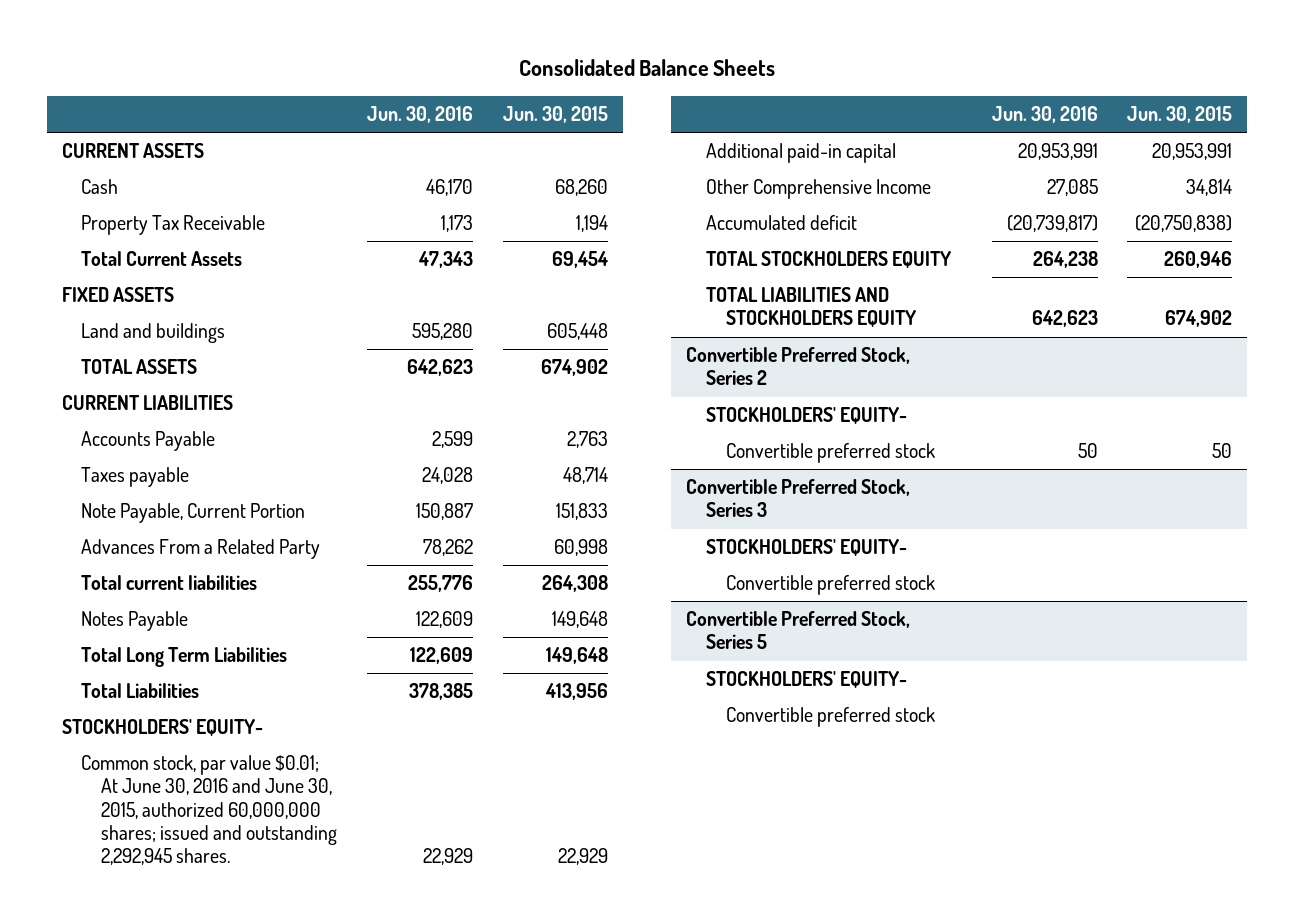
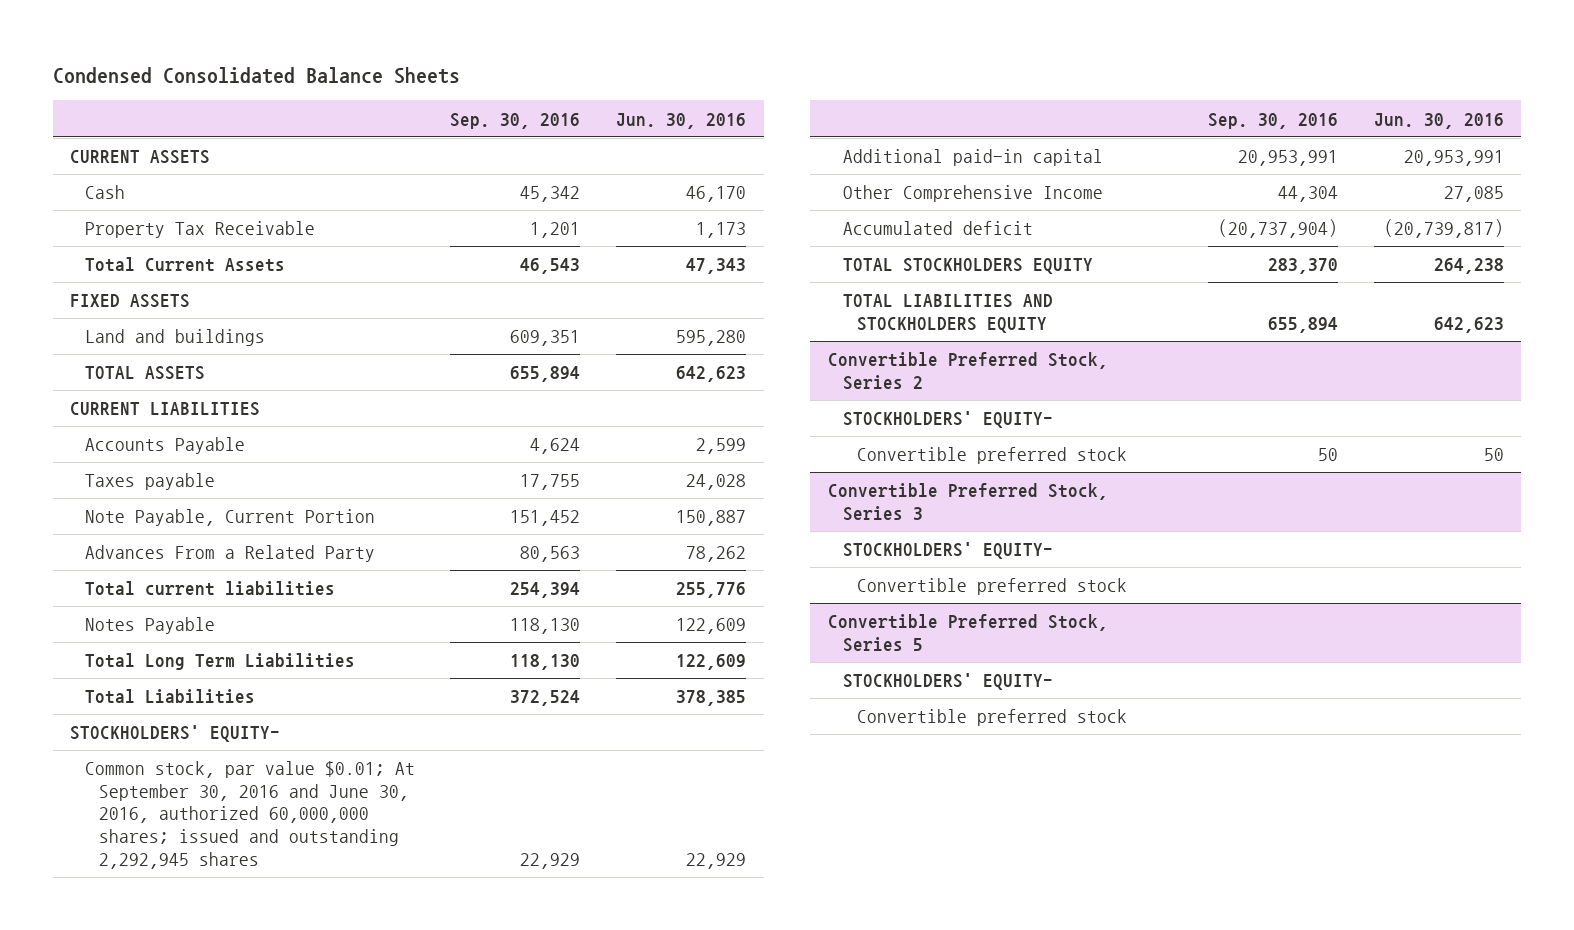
[519,59,776,77] Consolidated Balance Sheets -> [52,66,460,84] Condensed Consolidated Balance Sheets
[502,106,608,124] Jun. 30, 2015 -> none
none -> [450,112,581,129] Sep. 30, 2016
[81,755,338,866] Common stock, par value $0.01; At June 30, 2016 and June 30, 2015, authorized 60,000,000 shares; issued and outstanding 2,292,945 shares. -> [84,761,415,869] Common stock, par value $0.01; At September 30, 2016 and June 30, 2016, authorized 60,000,000 shares; issued and outstanding 2,292,945 shares

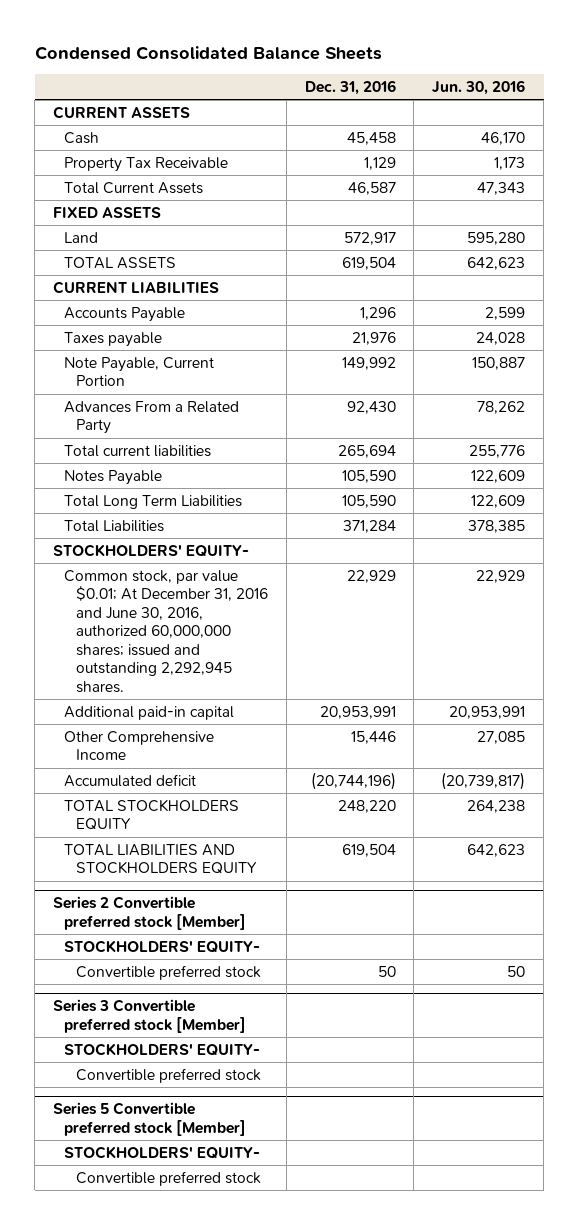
[450,112,581,129] Sep. 30, 2016 -> none
none -> [304,79,396,95] Dec. 31, 2016
[84,329,265,347] Land and buildings -> [64,231,99,243] Land
[84,761,415,869] Common stock, par value $0.01; At September 30, 2016 and June 30, 2016, authorized 60,000,000 shares; issued and outstanding 2,292,945 shares -> [64,569,268,694] Common stock, par value $0.01; At December 31, 2016 and June 30, 2016, authorized 60,000,000 shares; issued and outstanding 2,292,945 shares.
[828,352,1109,390] Convertible Preferred Stock, Series 2 -> [52,896,247,930] Series 2 Convertible preferred stock [Member]
[828,483,1109,521] Convertible Preferred Stock, Series 3 -> [52,999,247,1033] Series 3 Convertible preferred stock [Member]
[828,614,1109,652] Convertible Preferred Stock, Series 5 -> [52,1102,247,1136] Series 5 Convertible preferred stock [Member]

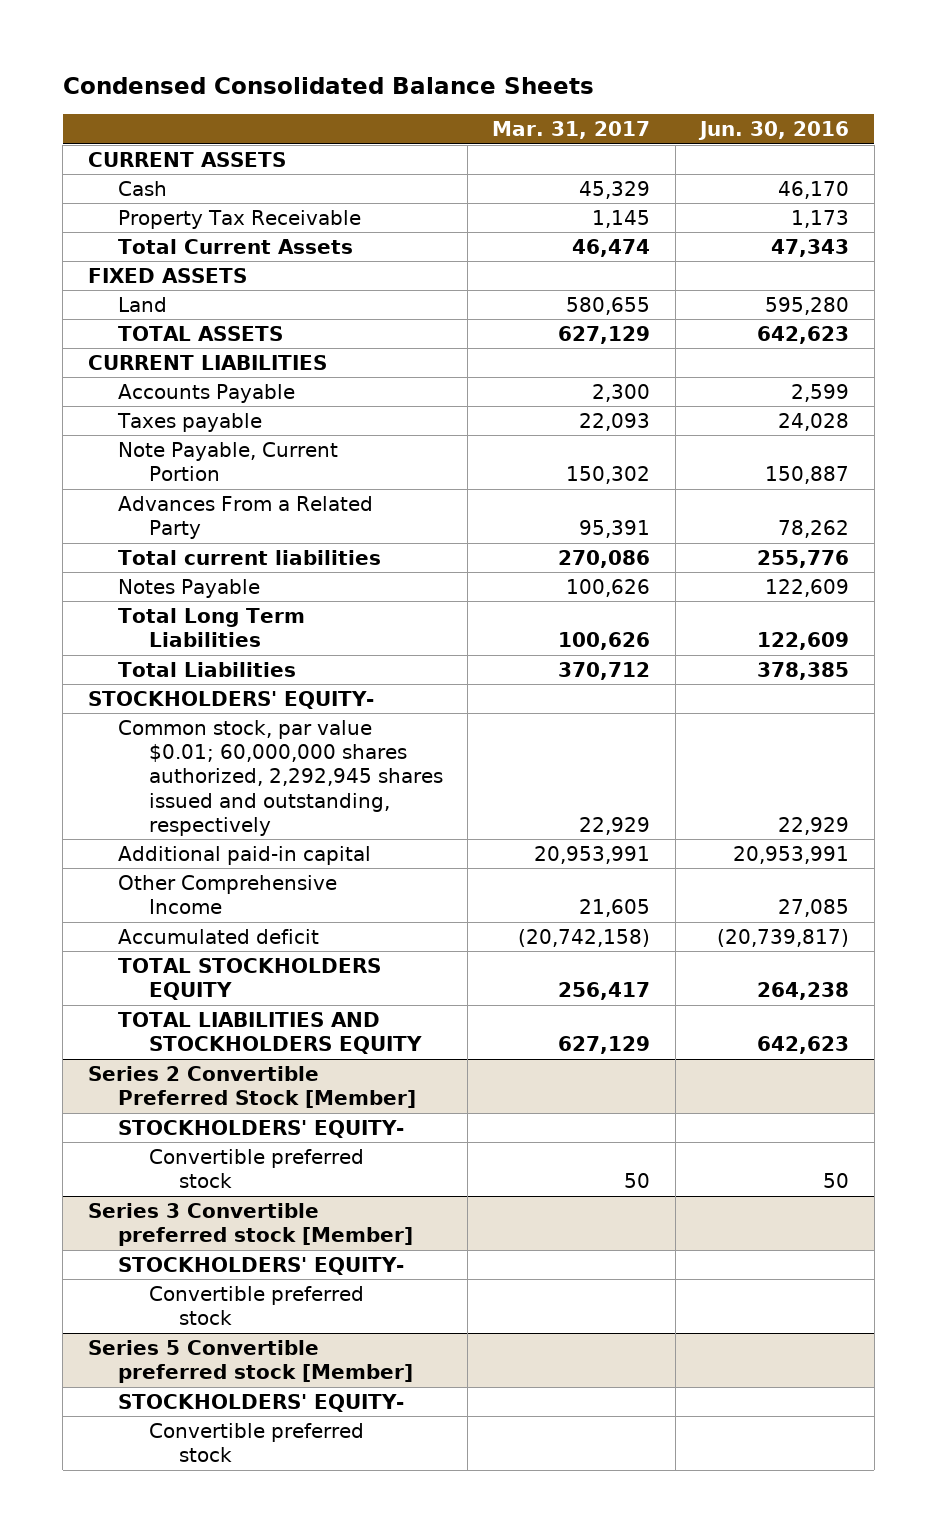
[304,79,396,95] Dec. 31, 2016 -> none
none -> [492,121,651,140] Mar. 31, 2017
[64,569,268,694] Common stock, par value $0.01; At December 31, 2016 and June 30, 2016, authorized 60,000,000 shares; issued and outstanding 2,292,945 shares. -> [118,720,443,836] Common stock, par value $0.01; 60,000,000 shares authorized, 2,292,945 shares issued and outstanding, respectively
[52,896,247,930] Series 2 Convertible preferred stock [Member] -> [87,1066,417,1109] Series 2 Convertible Preferred Stock [Member]

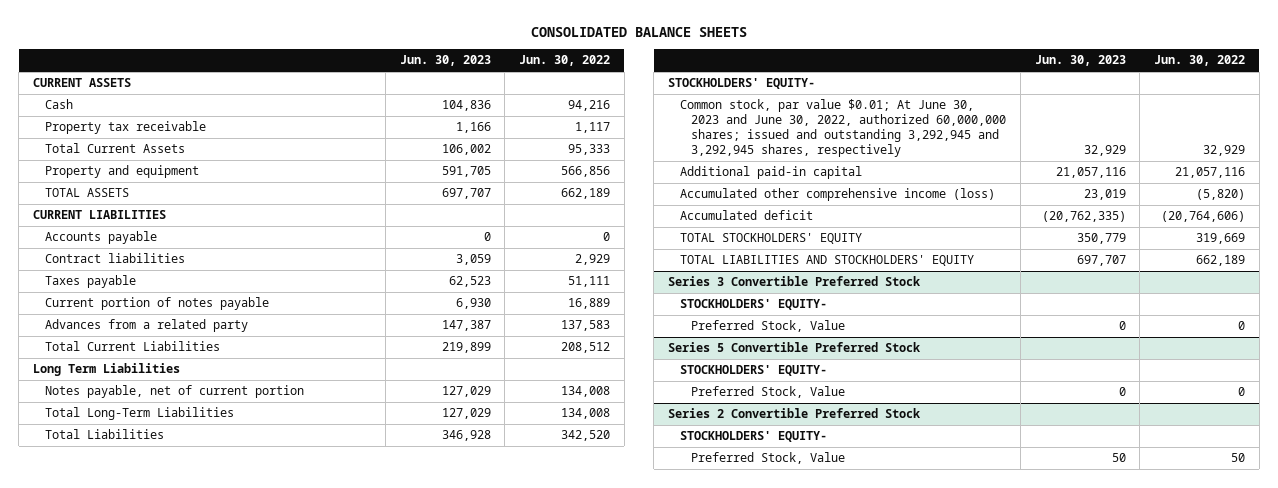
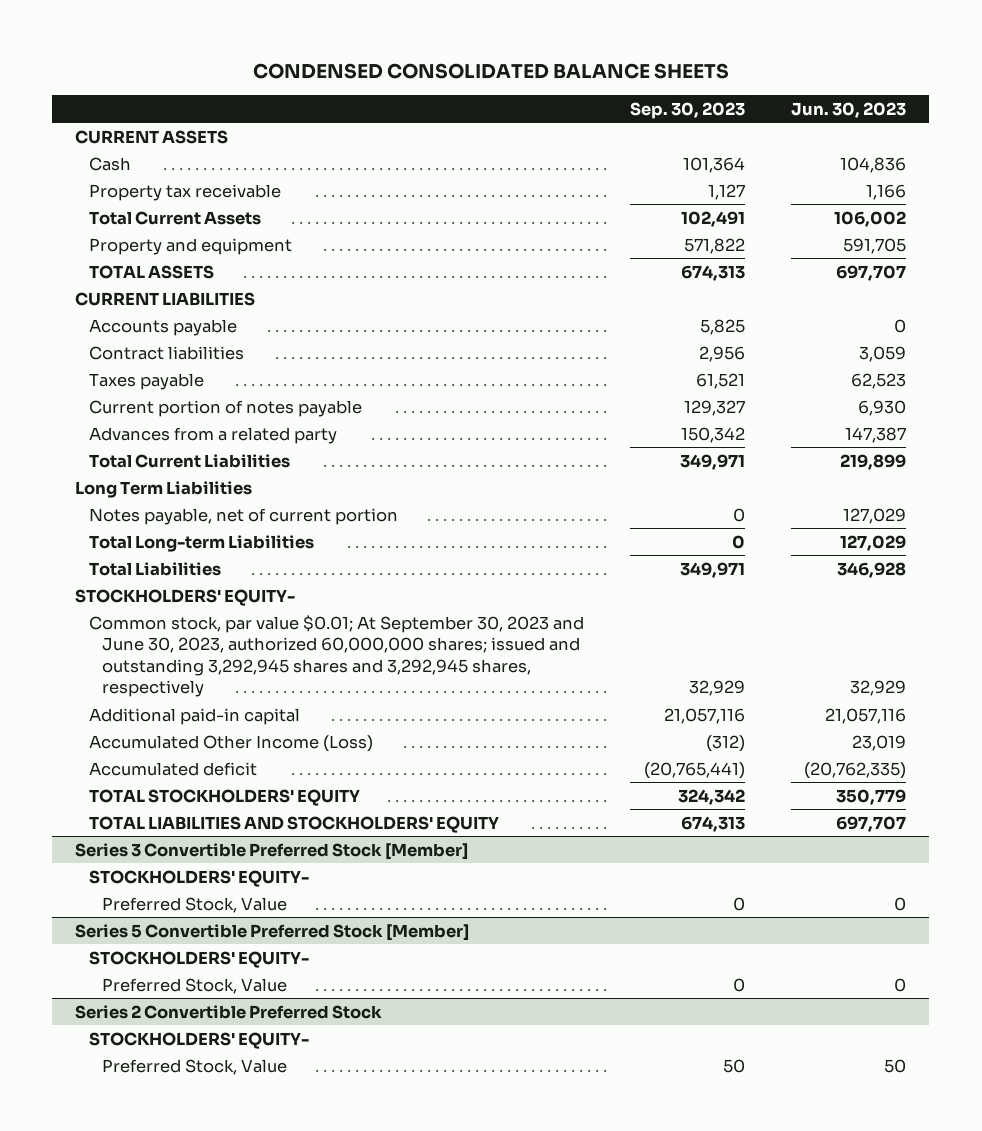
[531,27,748,38] CONSOLIDATED BALANCE SHEETS -> [252,63,729,80] CONDENSED CONSOLIDATED BALANCE SHEETS
[519,55,611,67] Jun. 30, 2022 -> none
none -> [629,101,745,119] Sep. 30, 2023
[44,407,234,421] Total Long-Term Liabilities -> [88,534,314,552] Total Long-term Liabilities
[679,99,1007,157] Common stock, par value $0.01; At June 30, 2023 and June 30, 2022, authorized 60,000,000 shares; issued and outstanding 3,292,945 and 3,292,945 shares, respectively -> [88,614,584,698] Common stock, par value $0.01; At September 30, 2023 and June 30, 2023, authorized 60,000,000 shares; issued and outstanding 3,292,945 shares and 3,292,945 shares, respectively
[679,188,995,202] Accumulated other comprehensive income (loss) -> [88,734,373,752] Accumulated Other Income (Loss)
[668,276,922,287] Series 3 Convertible Preferred Stock -> [75,842,469,860] Series 3 Convertible Preferred Stock [Member]
[668,342,922,353] Series 5 Convertible Preferred Stock -> [75,923,470,941] Series 5 Convertible Preferred Stock [Member]

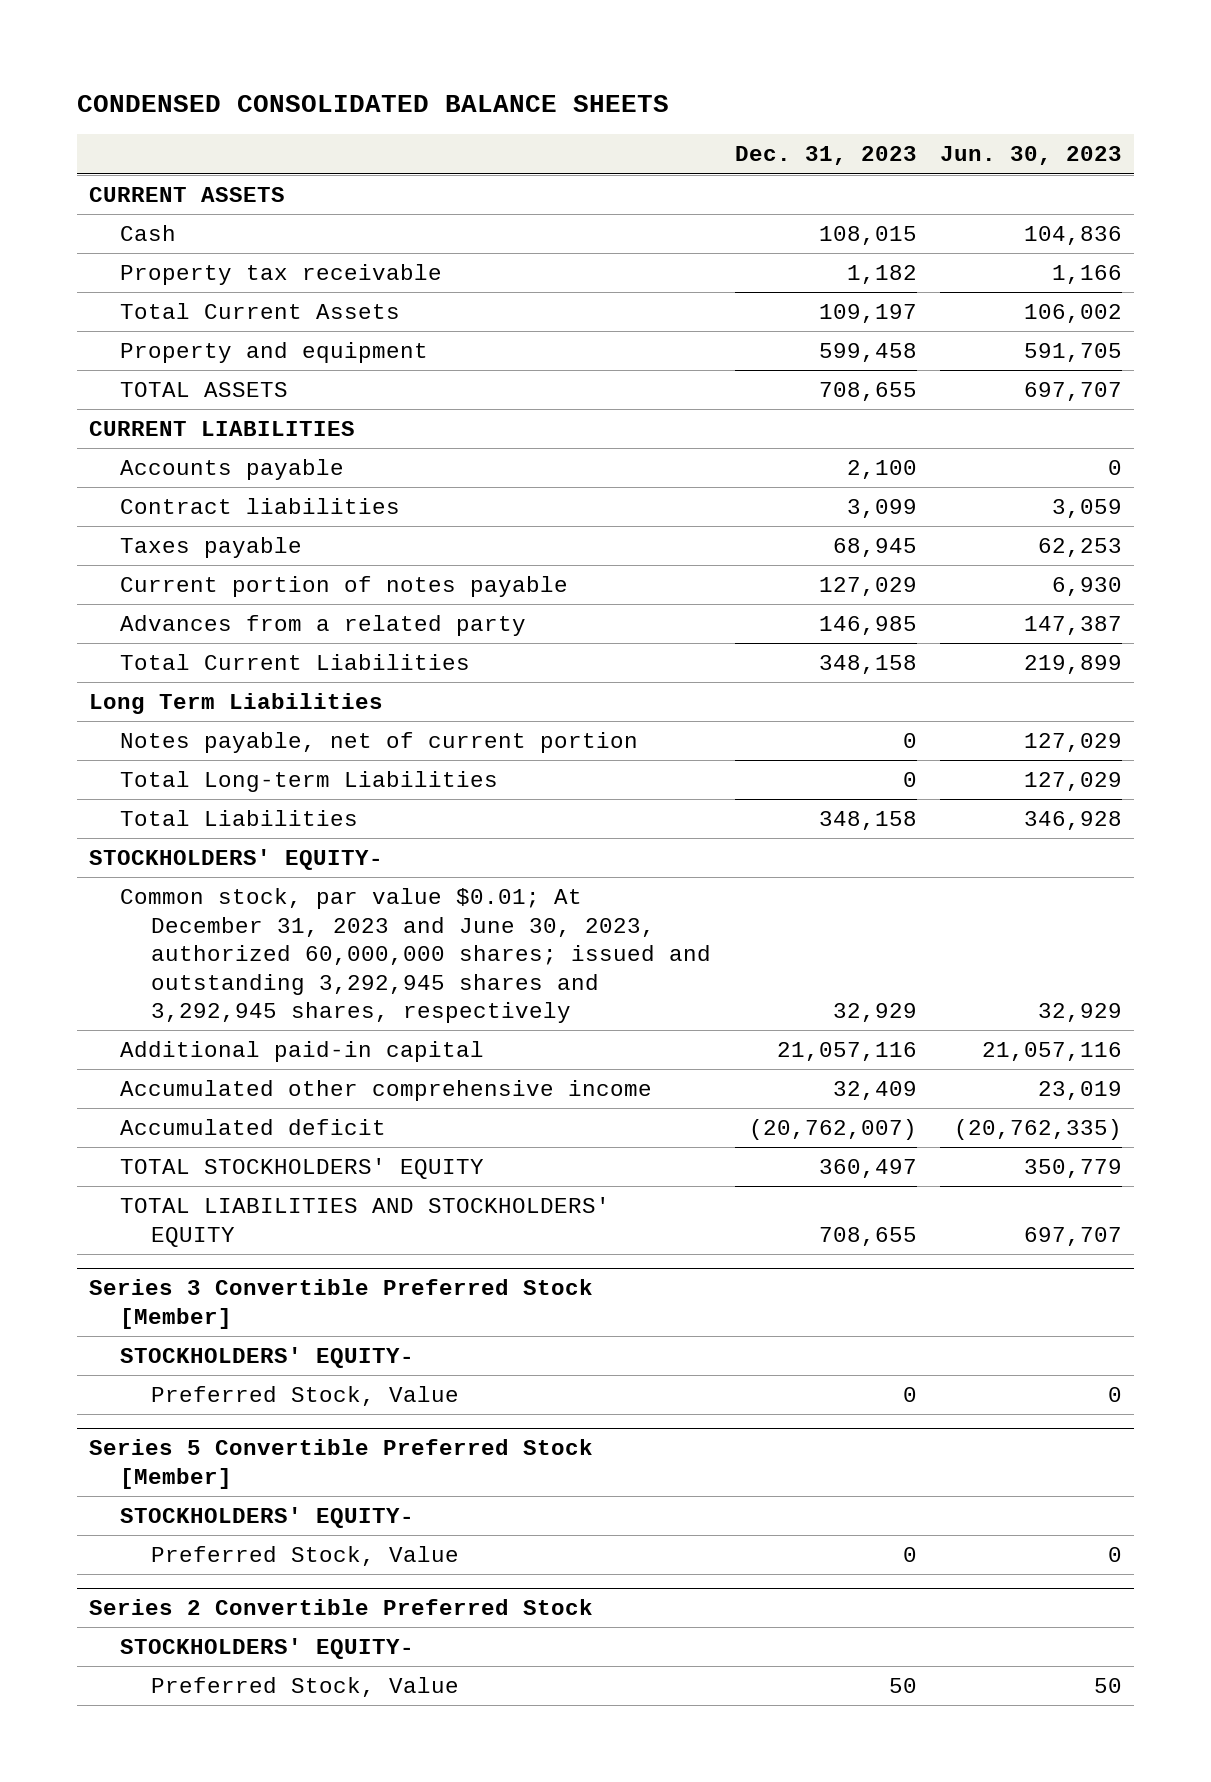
[629,101,745,119] Sep. 30, 2023 -> none
none -> [734,146,917,166] Dec. 31, 2023
[851,372,907,389] 62,523 -> [1038,537,1123,557] 62,253
[88,614,584,698] Common stock, par value $0.01; At September 30, 2023 and June 30, 2023, authorized 60,000,000 shares; issued and outstanding 3,292,945 shares and 3,292,945 shares, respectively -> [120,887,712,1024] Common stock, par value $0.01; At December 31, 2023 and June 30, 2023, authorized 60,000,000 shares; issued and outstanding 3,292,945 shares and 3,292,945 shares, respectively
[88,734,373,752] Accumulated Other Income (Loss) -> [120,1079,653,1101] Accumulated other comprehensive income

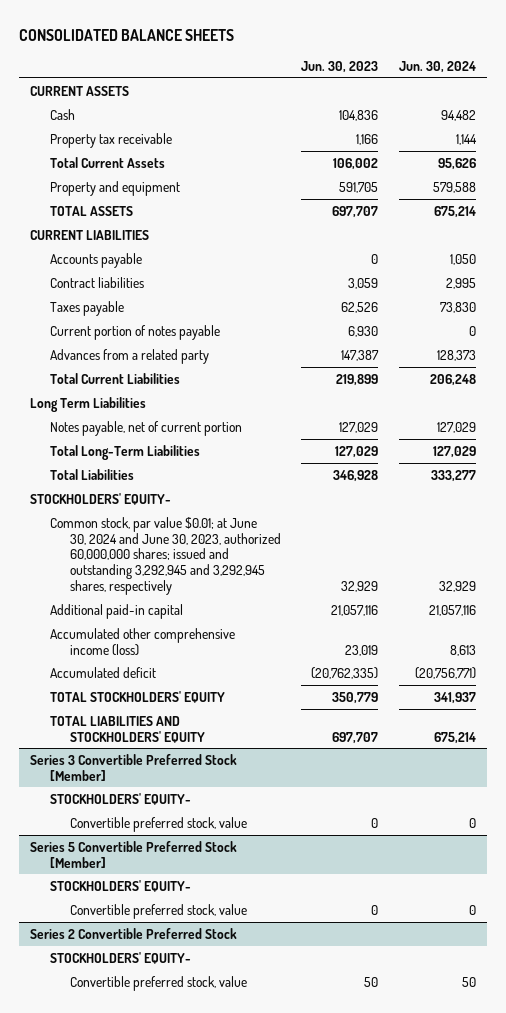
[77,95,670,113] CONDENSED CONSOLIDATED BALANCE SHEETS -> [19,28,235,41] CONSOLIDATED BALANCE SHEETS
[734,146,917,166] Dec. 31, 2023 -> none
none -> [399,60,477,73] Jun. 30, 2024
[1038,537,1123,557] 62,253 -> [341,301,379,313] 62,526
[120,770,499,792] Total Long-term Liabilities -> [49,444,200,460] Total Long-Term Liabilities
[120,887,712,1024] Common stock, par value $0.01; At December 31, 2023 and June 30, 2023, authorized 60,000,000 shares; issued and outstanding 3,292,945 shares and 3,292,945 shares, respectively -> [49,516,281,595] Common stock, par value $0.01; at June 30, 2024 and June 30, 2023, authorized 60,000,000 shares; issued and outstanding 3,292,945 and 3,292,945 shares, respectively
[120,1079,653,1101] Accumulated other comprehensive income -> [49,627,235,656] Accumulated other comprehensive income (loss)
[151,1385,460,1406] Preferred Stock, Value -> [69,816,247,832] Convertible preferred stock, value
[151,1545,460,1566] Preferred Stock, Value -> [69,903,247,919] Convertible preferred stock, value
[151,1676,460,1697] Preferred Stock, Value -> [69,975,247,991] Convertible preferred stock, value

